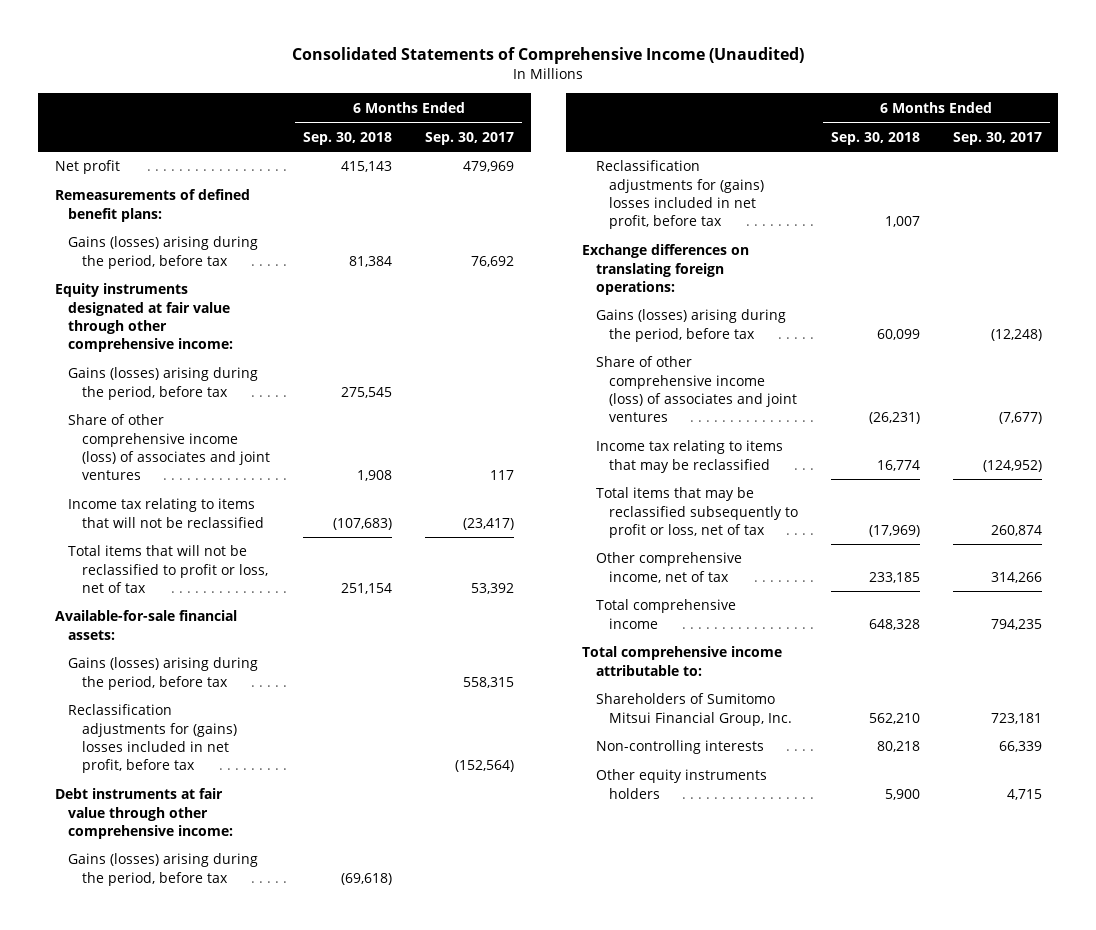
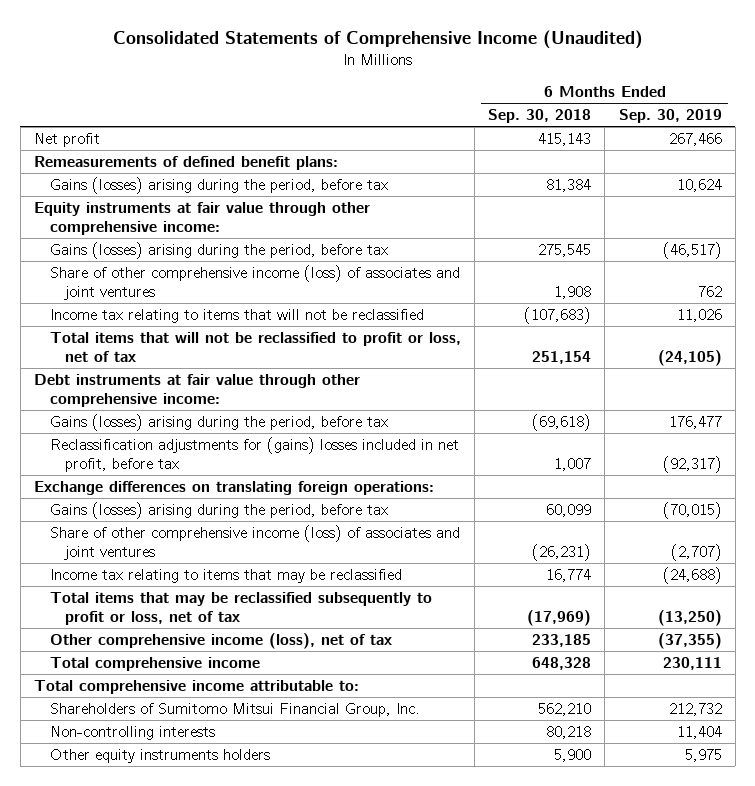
[425,131,515,145] Sep. 30, 2017 -> none
none -> [618,109,722,124] Sep. 30, 2019
[54,283,234,353] Equity instruments designated at fair value through other comprehensive income: -> [33,201,370,235] Equity instruments at fair value through other comprehensive income:
[54,610,237,640] Available-for-sale financial assets: -> none
[68,657,259,690] Gains (losses) arising during the period, before tax -> none
[68,704,237,774] Reclassification adjustments for (gains) losses included in net profit, before tax -> none
[595,552,742,583] Other comprehensive income, net of tax -> [49,632,392,649] Other comprehensive income (loss), net of tax

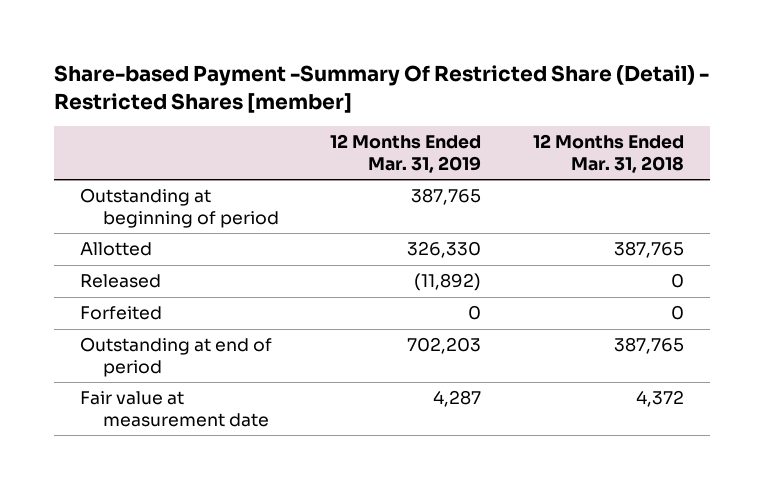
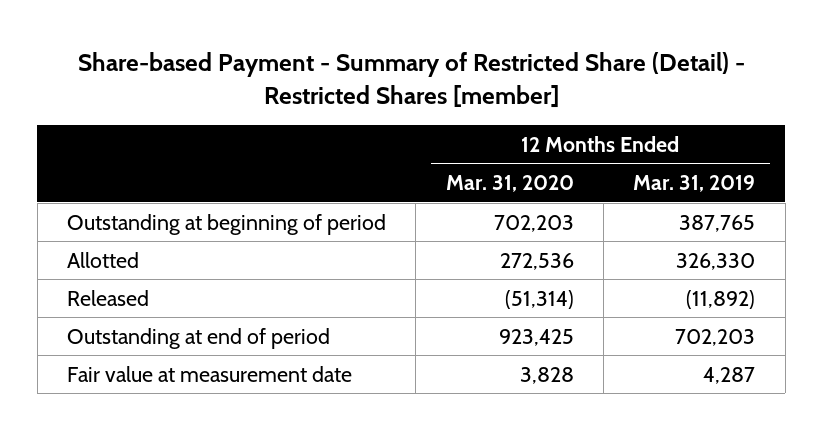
[53,65,709,113] Share-based Payment -Summary Of Restricted Share (Detail) - Restricted Shares [member] -> [78,51,746,108] Share-based Payment - Summary of Restricted Share (Detail) - Restricted Shares [member]
[532,134,684,173] 12 Months Ended Mar. 31, 2018 -> none
none -> [445,174,574,192] Mar. 31, 2020
[79,306,162,321] Forfeited -> none

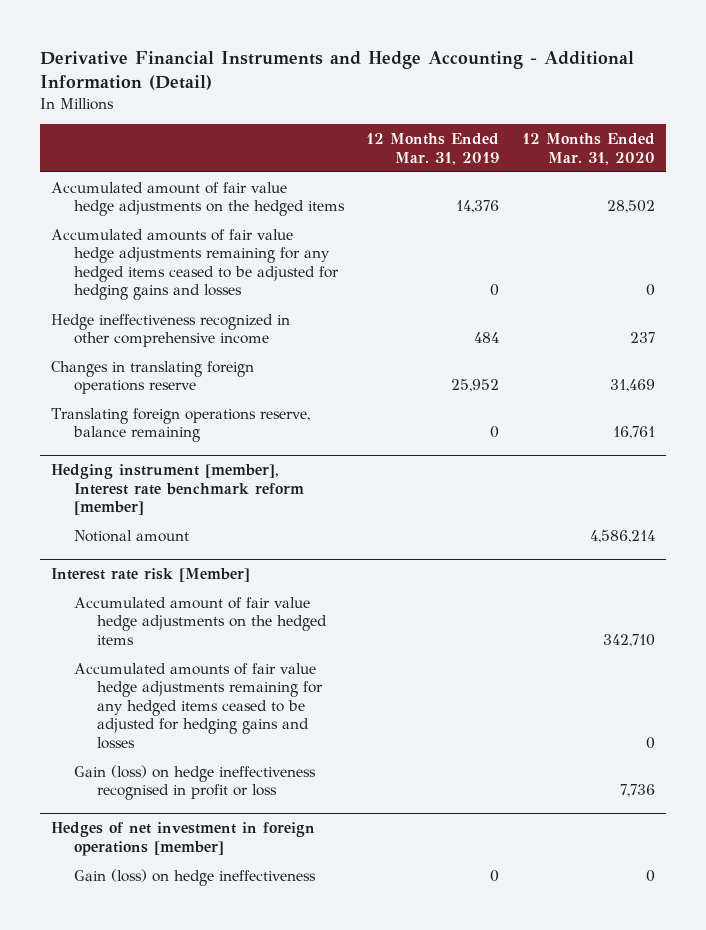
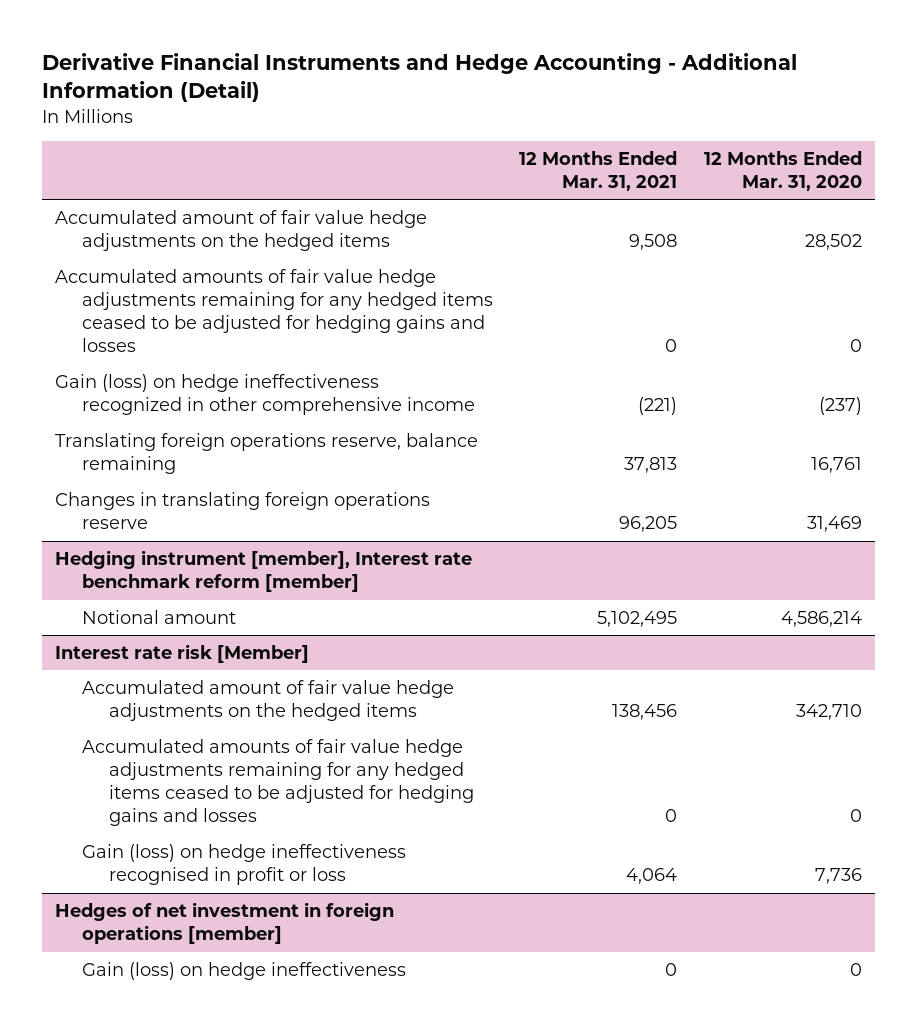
[366,132,500,165] 12 Months Ended Mar. 31, 2019 -> none
none -> [519,151,678,192] 12 Months Ended Mar. 31, 2021
[51,313,291,348] Hedge ineffectiveness recognized in other comprehensive income -> [55,374,476,416] Gain (loss) on hedge ineffectiveness recognized in other comprehensive income
[629,332,655,344] 237 -> [818,397,862,416] (237)
[51,360,255,395] Changes in translating foreign operations reserve -> [55,492,431,530] Changes in translating foreign operations reserve

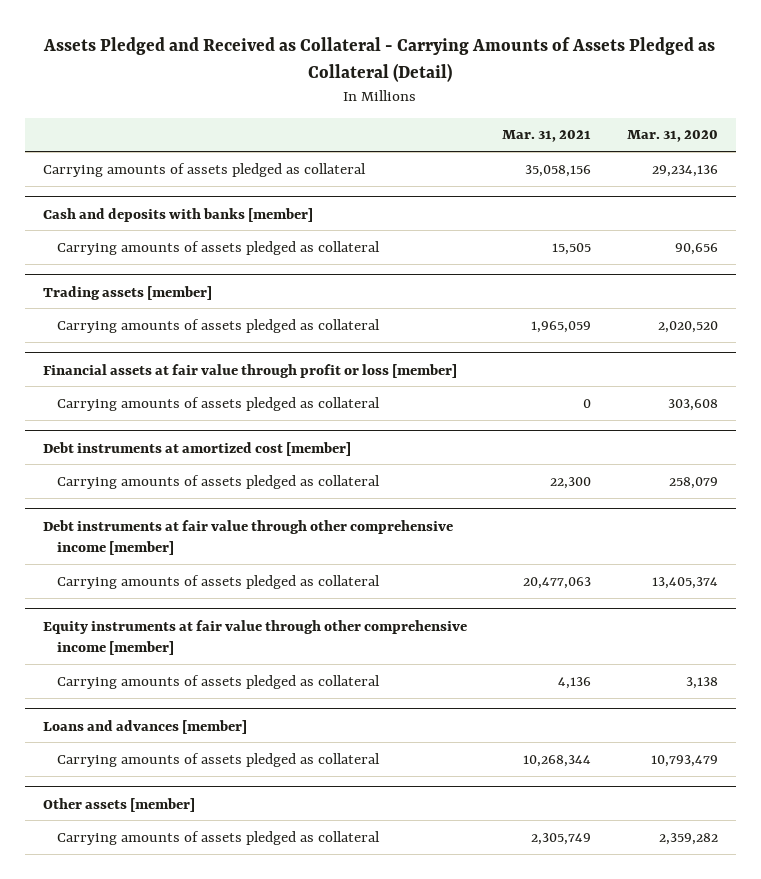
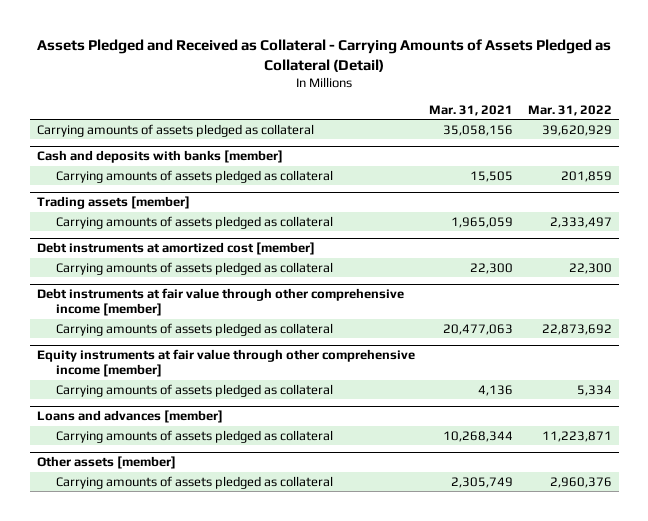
[627,130,719,143] Mar. 31, 2020 -> none
none -> [527,104,612,116] Mar. 31, 2022
[42,363,457,378] Financial assets at fair value through profit or loss [member] -> none
[56,396,380,411] Carrying amounts of assets pledged as collateral -> none

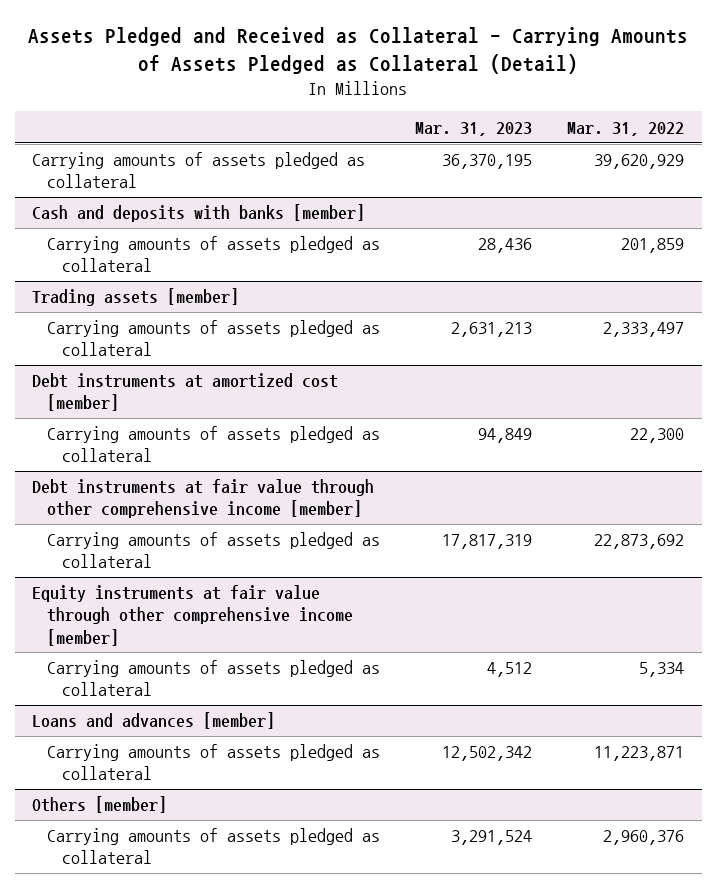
[429,104,514,116] Mar. 31, 2021 -> none
none -> [415,121,533,136] Mar. 31, 2023
[36,456,176,470] Other assets [member] -> [32,796,168,814] Others [member]

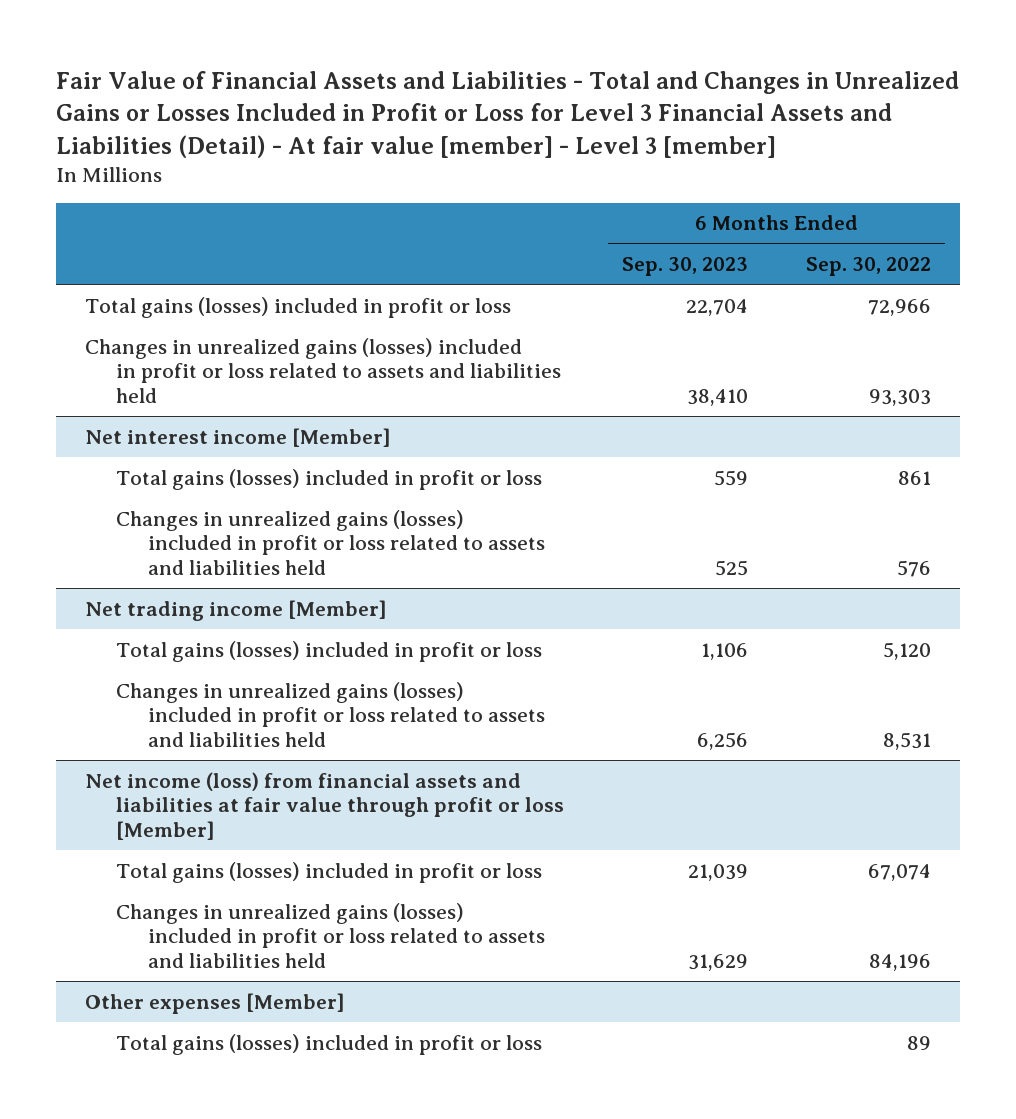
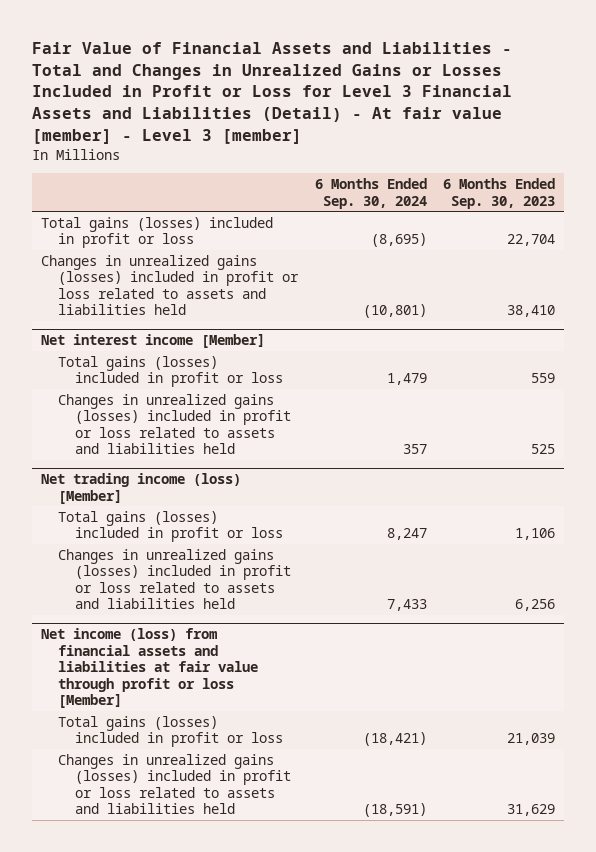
[805,257,931,277] Sep. 30, 2022 -> none
none -> [314,178,427,209] 6 Months Ended Sep. 30, 2024
[85,599,388,621] Net trading income [Member] -> [40,472,241,504] Net trading income (loss) [Member]
[85,992,346,1014] Other expenses [Member] -> none
[116,1033,543,1055] Total gains (losses) included in profit or loss -> none

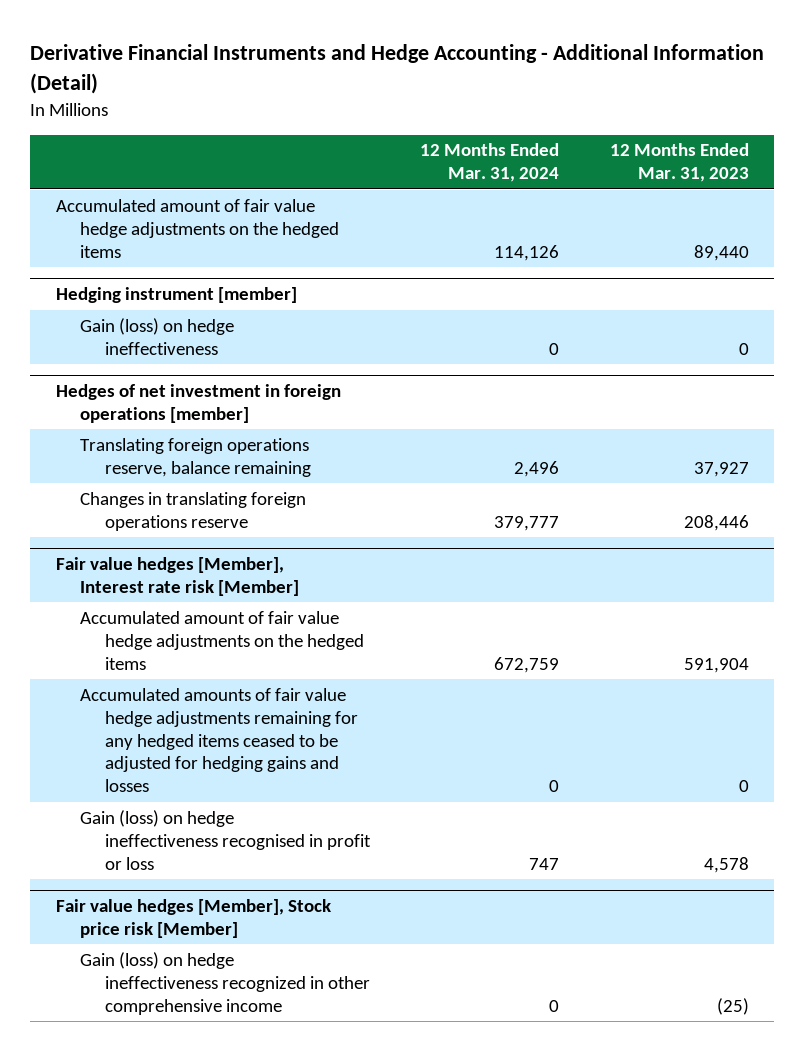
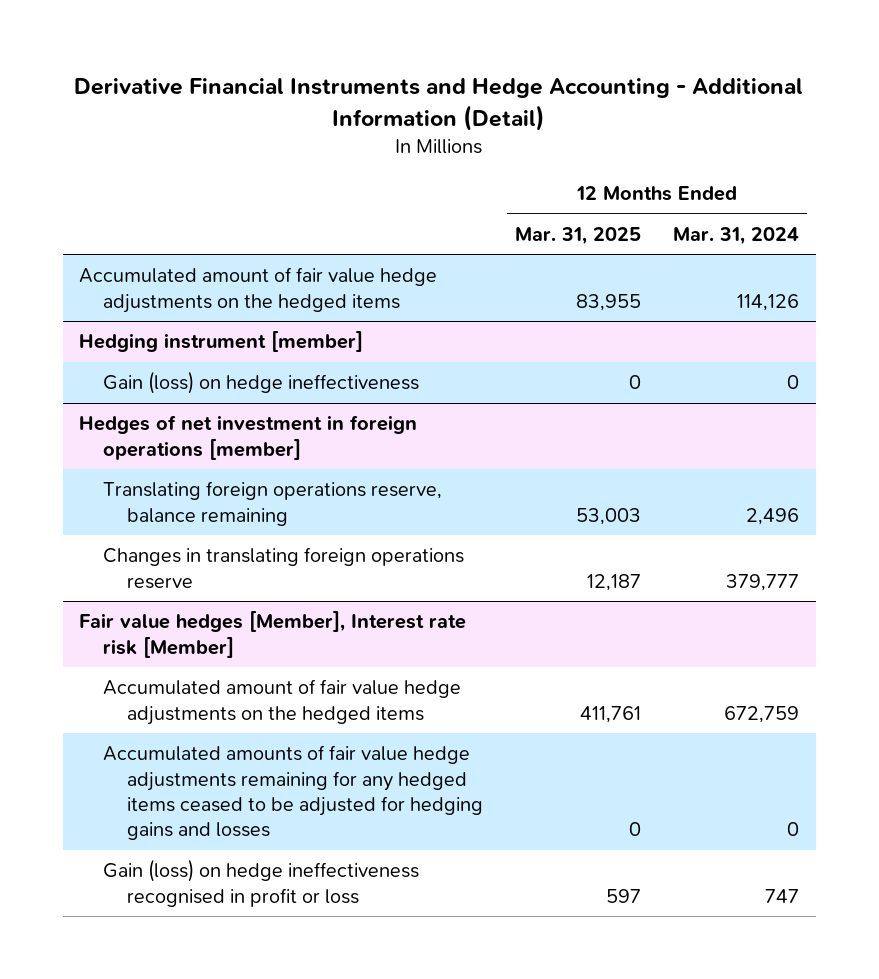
[609,143,749,183] 12 Months Ended Mar. 31, 2023 -> none
none -> [515,226,642,245] Mar. 31, 2025
[55,899,331,939] Fair value hedges [Member], Stock price risk [Member] -> none
[80,951,370,1015] Gain (loss) on hedge ineffectiveness recognized in other comprehensive income -> none

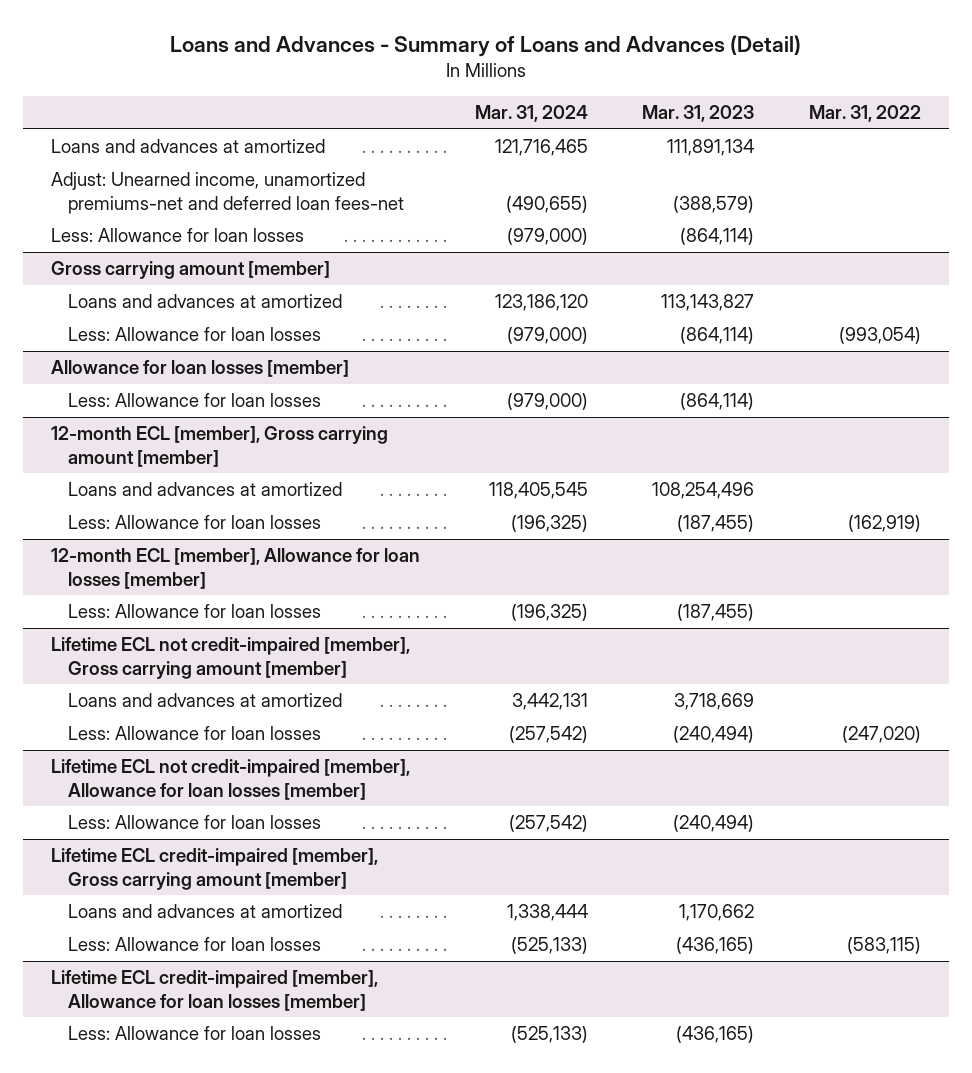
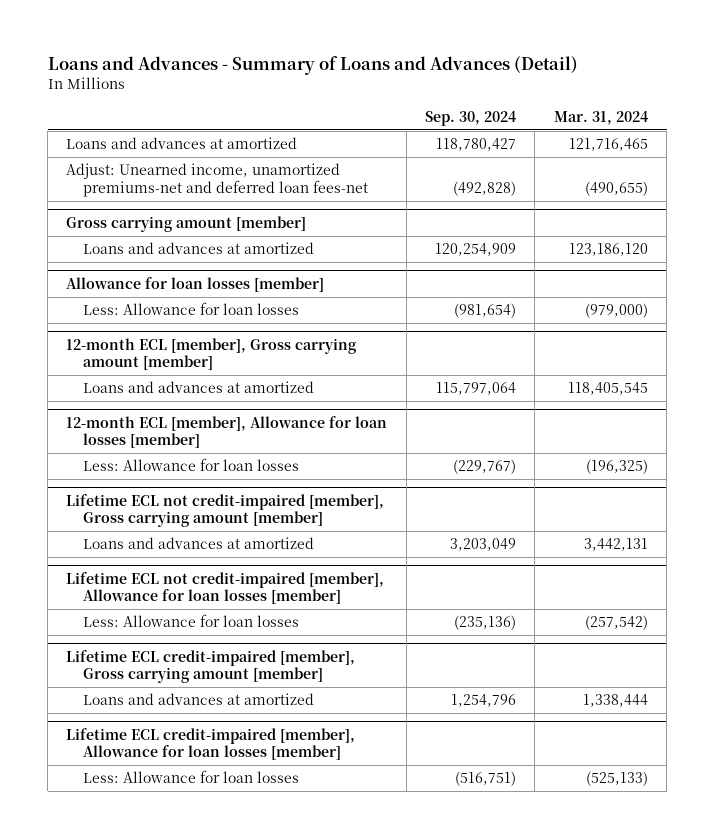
[642,105,755,123] Mar. 31, 2023 -> none
[809,105,922,123] Mar. 31, 2022 -> none
none -> [425,110,517,126] Sep. 30, 2024
[50,228,304,243] Less: Allowance for loan losses -> none
[67,327,321,342] Less: Allowance for loan losses -> none
[67,515,321,530] Less: Allowance for loan losses -> none
[67,726,321,741] Less: Allowance for loan losses -> none
[67,937,321,952] Less: Allowance for loan losses -> none

